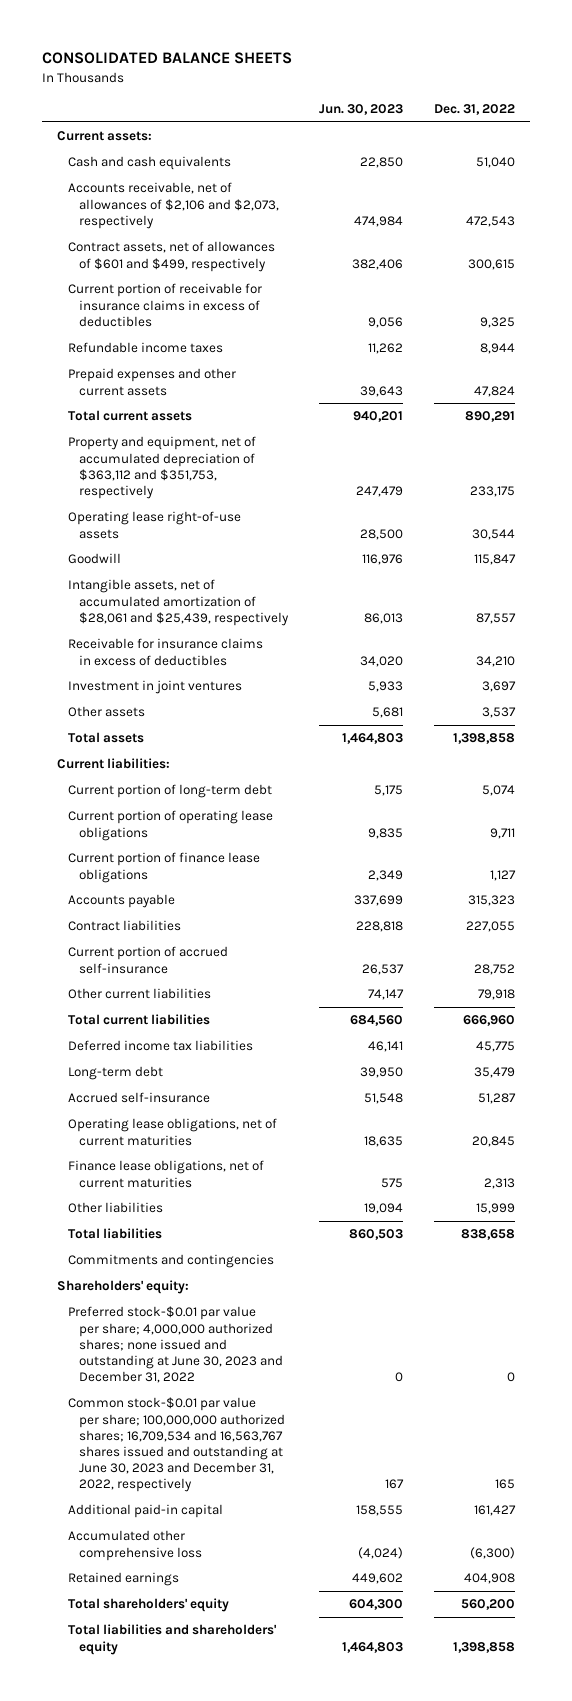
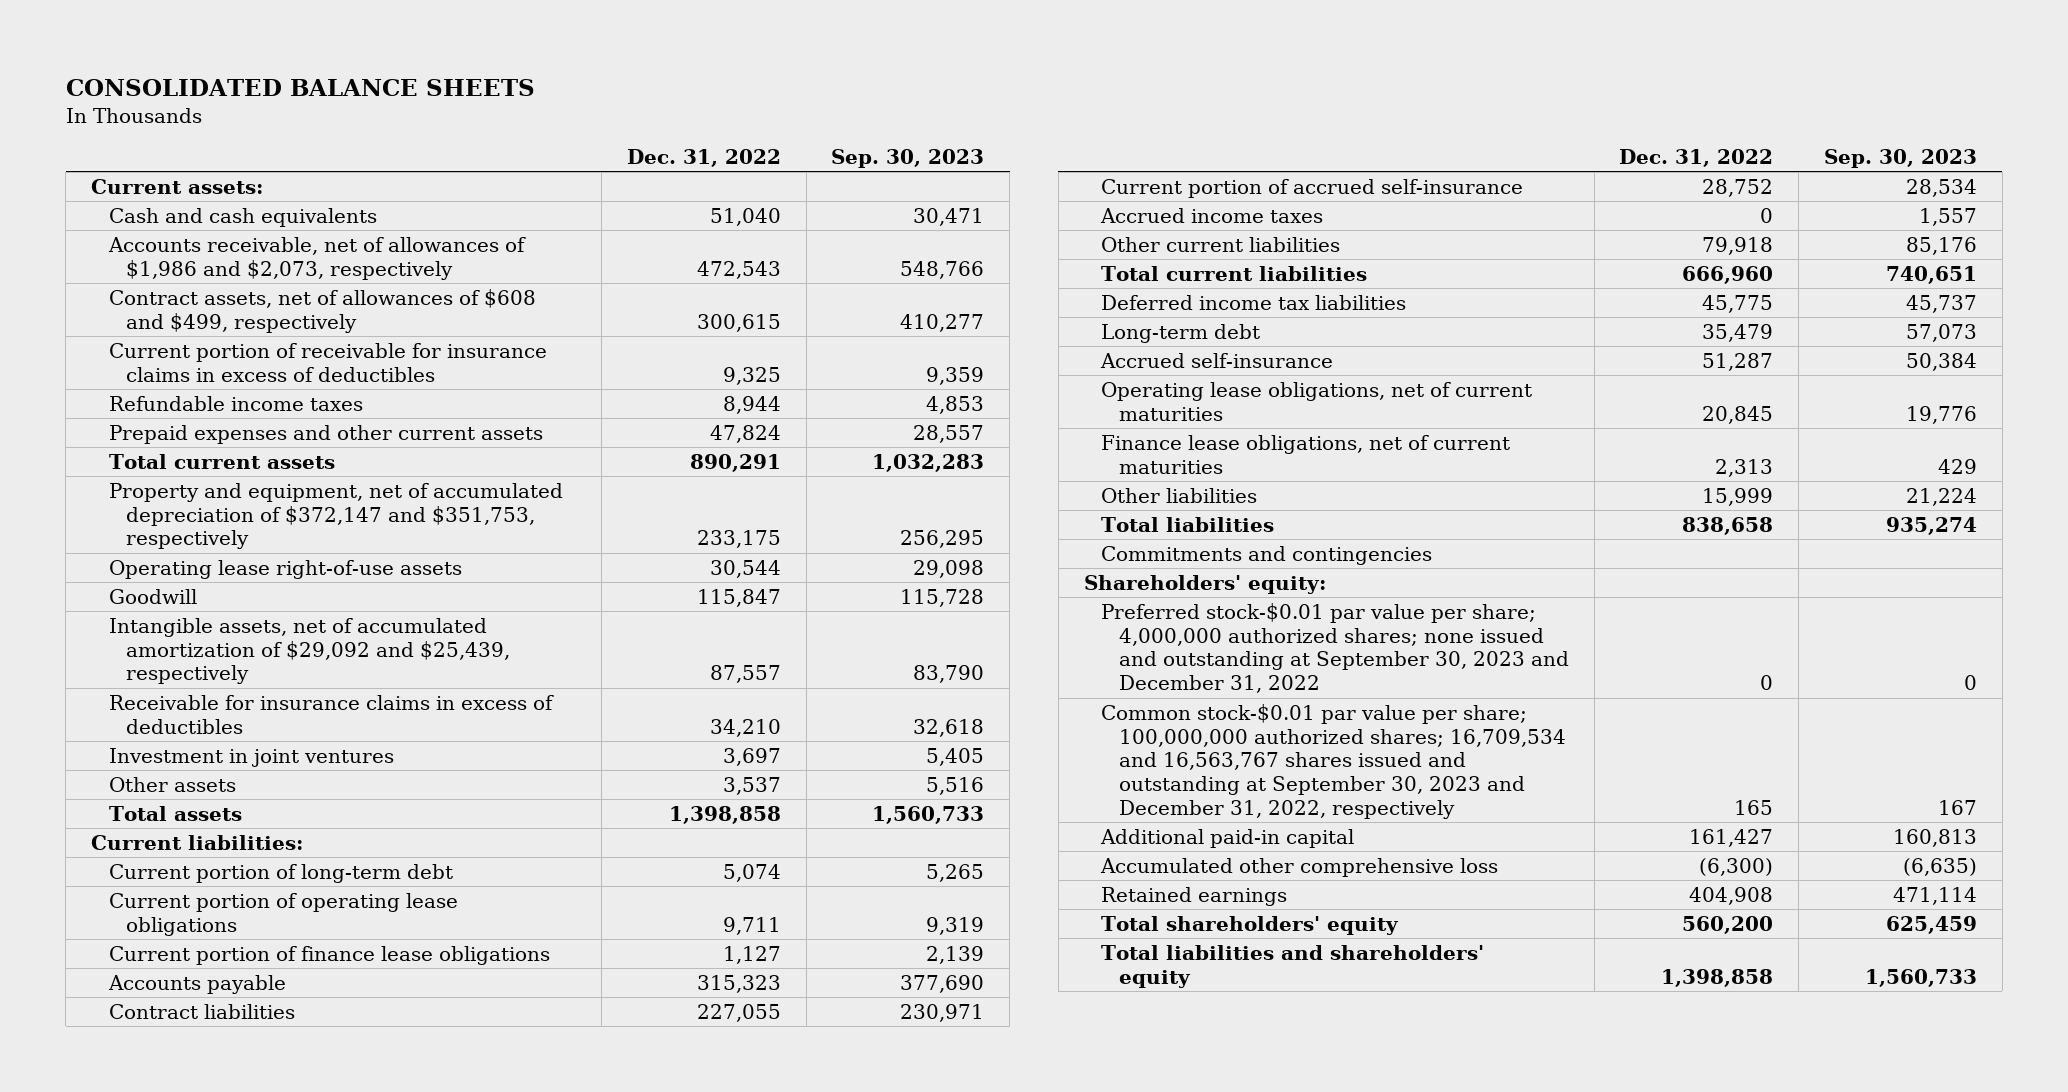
[318,104,403,116] Jun. 30, 2023 -> none
none -> [831,148,985,168] Sep. 30, 2023
[68,182,279,229] Accounts receivable, net of allowances of $2,106 and $2,073, respectively -> [107,236,526,280] Accounts receivable, net of allowances of $1,986 and $2,073, respectively
[68,241,276,272] Contract assets, net of allowances of $601 and $499, respectively -> [108,288,536,333] Contract assets, net of allowances of $608 and $499, respectively
[68,436,257,499] Property and equipment, net of accumulated depreciation of $363,112 and $351,753, respectively -> [108,482,563,550] Property and equipment, net of accumulated depreciation of $372,147 and $351,753, respectively
[68,579,289,626] Intangible assets, net of accumulated amortization of $28,061 and $25,439, respectively -> [108,617,511,685] Intangible assets, net of accumulated amortization of $29,092 and $25,439, respectively
none -> [1100,207,1324,223] Accrued income taxes
[68,1306,283,1383] Preferred stock-$0.01 par value per share; 4,000,000 authorized shares; none issued and outstanding at June 30, 2023 and December 31, 2022 -> [1101,602,1569,694] Preferred stock-$0.01 par value per share; 4,000,000 authorized shares; none issued and outstanding at September 30, 2023 and December 31, 2022
[68,1397,285,1493] Common stock-$0.01 par value per share; 100,000,000 authorized shares; 16,709,534 and 16,563,767 shares issued and outstanding at June 30, 2023 and December 31, 2022, respectively -> [1101,703,1566,820] Common stock-$0.01 par value per share; 100,000,000 authorized shares; 16,709,534 and 16,563,767 shares issued and outstanding at September 30, 2023 and December 31, 2022, respectively

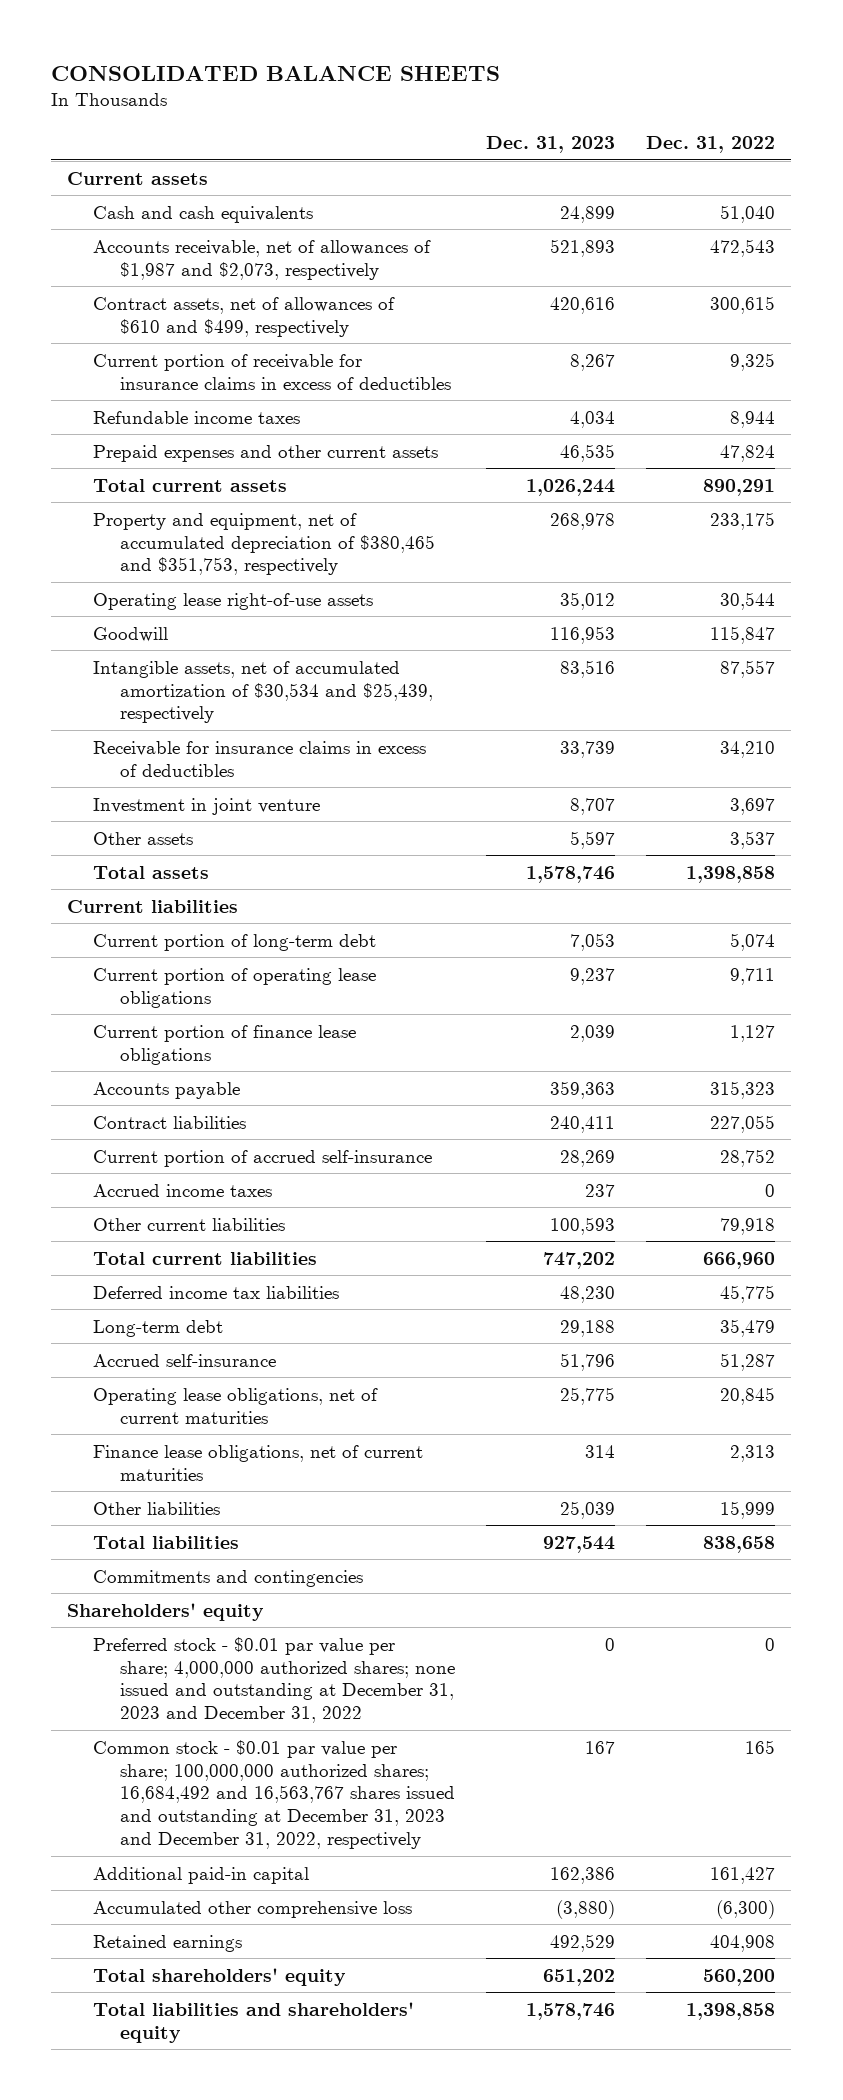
[831,148,985,168] Sep. 30, 2023 -> none
none -> [486,135,616,153] Dec. 31, 2023
[91,178,264,194] Current assets: -> [67,171,209,185] Current assets
[107,236,526,280] Accounts receivable, net of allowances of $1,986 and $2,073, respectively -> [93,239,432,280] Accounts receivable, net of allowances of $1,987 and $2,073, respectively
[108,288,536,333] Contract assets, net of allowances of $608 and $499, respectively -> [93,296,396,337] Contract assets, net of allowances of $610 and $499, respectively
[108,482,563,550] Property and equipment, net of accumulated depreciation of $372,147 and $351,753, respectively -> [93,512,435,576] Property and equipment, net of accumulated depreciation of $380,465 and $351,753, respectively
[108,617,511,685] Intangible assets, net of accumulated amortization of $29,092 and $25,439, respectively -> [93,660,433,724] Intangible assets, net of accumulated amortization of $30,534 and $25,439, respectively
[108,747,394,767] Investment in joint ventures -> [93,797,321,815] Investment in joint venture
[91,834,304,850] Current liabilities: -> [67,899,239,913] Current liabilities
[1083,574,1326,594] Shareholders' equity: -> [67,1602,265,1621] Shareholders' equity
[1101,602,1569,694] Preferred stock-$0.01 par value per share; 4,000,000 authorized shares; none issued and outstanding at September 30, 2023 and December 31, 2022 -> [93,1636,455,1724] Preferred stock - $0.01 par value per share; 4,000,000 authorized shares; none issued and outstanding at December 31, 2023 and December 31, 2022
[1101,703,1566,820] Common stock-$0.01 par value per share; 100,000,000 authorized shares; 16,709,534 and 16,563,767 shares issued and outstanding at September 30, 2023 and December 31, 2022, respectively -> [93,1739,455,1849] Common stock - $0.01 par value per share; 100,000,000 authorized shares; 16,684,492 and 16,563,767 shares issued and outstanding at December 31, 2023 and December 31, 2022, respectively

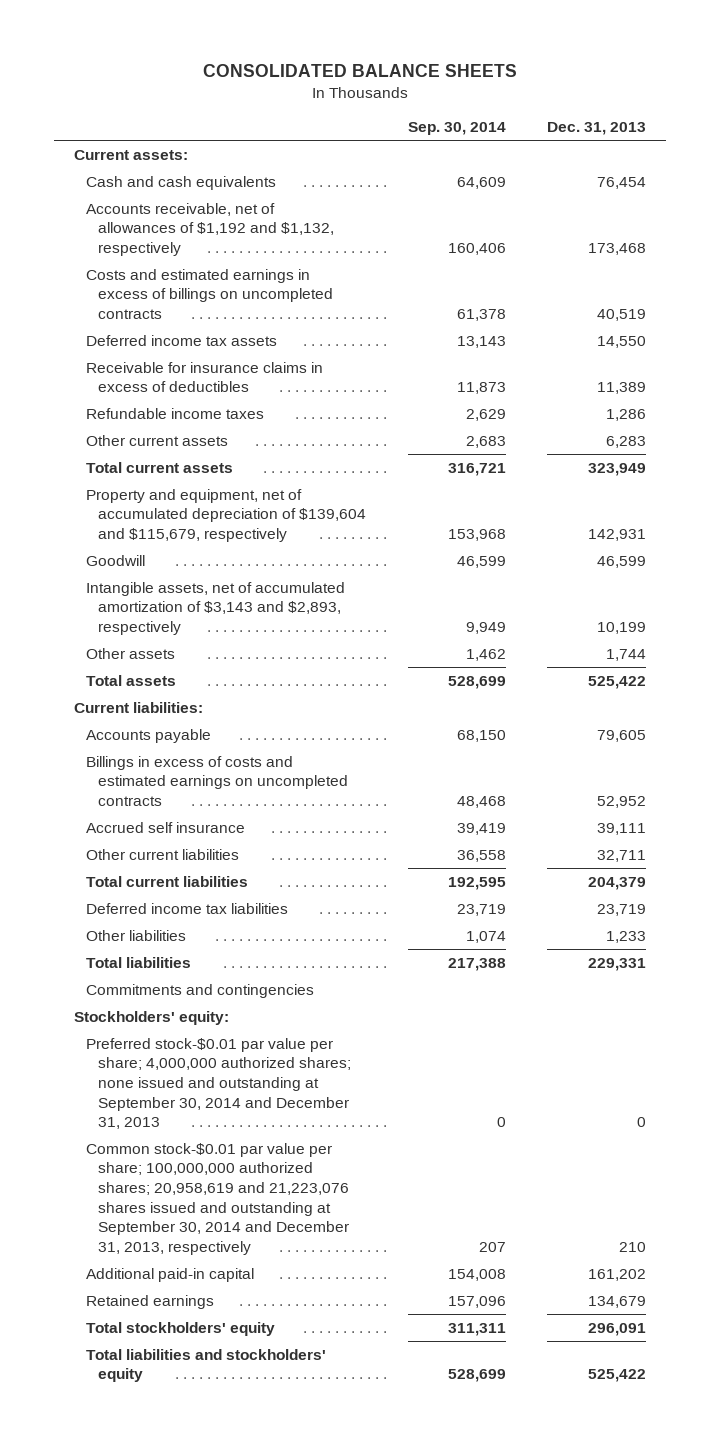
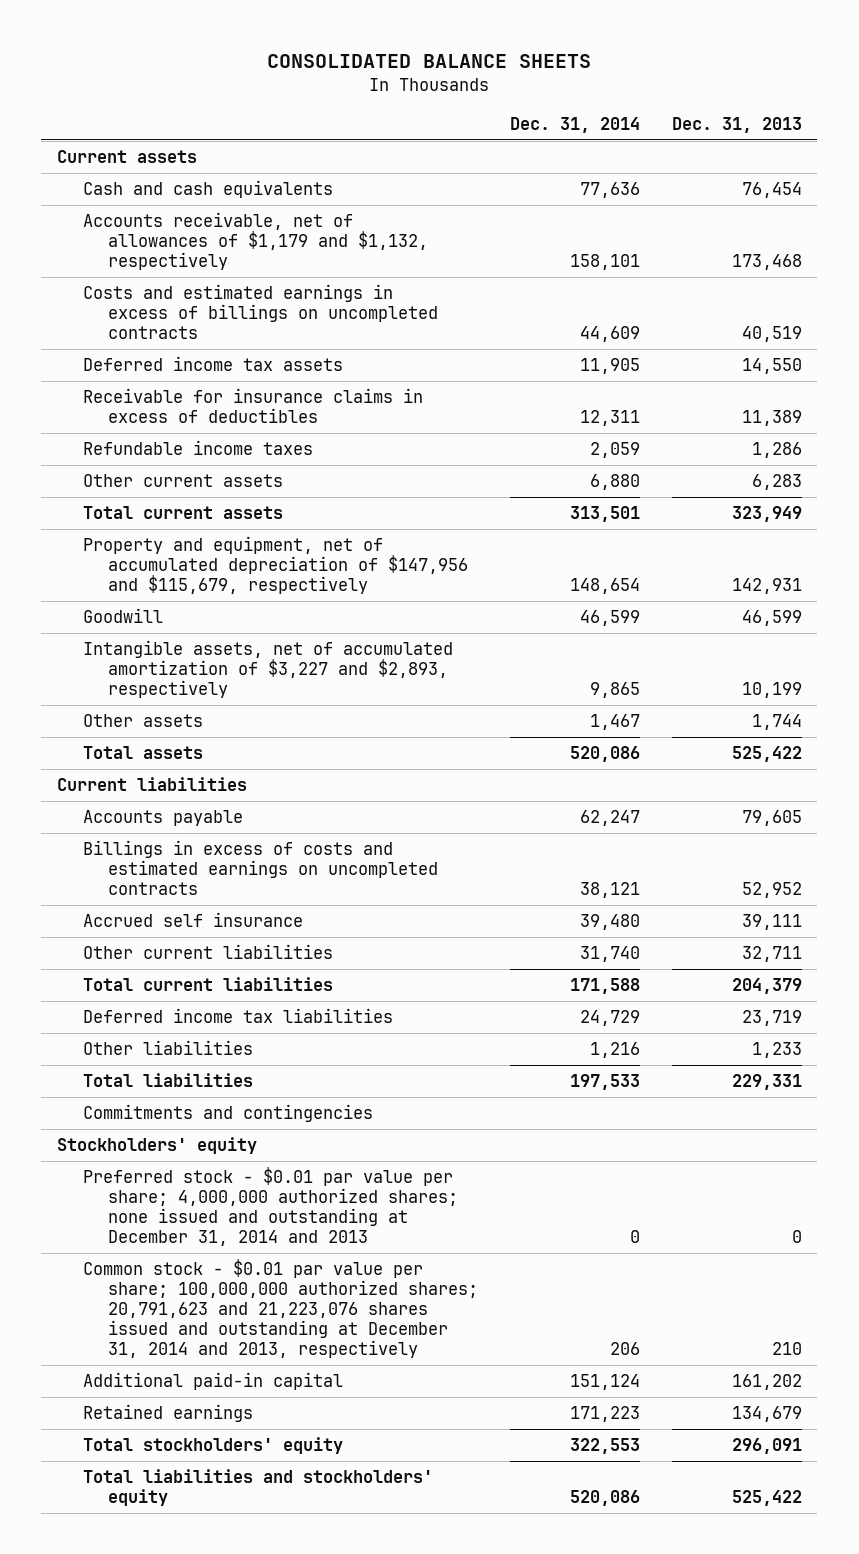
[407,122,506,136] Sep. 30, 2014 -> none
none -> [509,117,640,134] Dec. 31, 2014
[74,149,189,160] Current assets: -> [57,150,198,164] Current assets
[86,202,335,257] Accounts receivable, net of allowances of $1,192 and $1,132, respectively -> [82,212,429,271] Accounts receivable, net of allowances of $1,179 and $1,132, respectively
[86,488,367,543] Property and equipment, net of accumulated depreciation of $139,604 and $115,679, respectively -> [82,536,469,595] Property and equipment, net of accumulated depreciation of $147,956 and $115,679, respectively
[86,581,346,636] Intangible assets, net of accumulated amortization of $3,143 and $2,893, respectively -> [82,640,453,699] Intangible assets, net of accumulated amortization of $3,227 and $2,893, respectively
[74,701,204,713] Current liabilities: -> [57,777,248,792] Current liabilities
[74,1010,230,1025] Stockholders' equity: -> [57,1137,258,1155] Stockholders' equity
[86,1037,352,1130] Preferred stock-$0.01 par value per share; 4,000,000 authorized shares; none issued and outstanding at September 30, 2014 and December 31, 2013 -> [82,1167,459,1247] Preferred stock - $0.01 par value per share; 4,000,000 authorized shares; none issued and outstanding at December 31, 2014 and 2013
[86,1142,350,1256] Common stock-$0.01 par value per share; 100,000,000 authorized shares; 20,958,619 and 21,223,076 shares issued and outstanding at September 30, 2014 and December 31, 2013, respectively -> [82,1259,479,1359] Common stock - $0.01 par value per share; 100,000,000 authorized shares; 20,791,623 and 21,223,076 shares issued and outstanding at December 31, 2014 and 2013, respectively

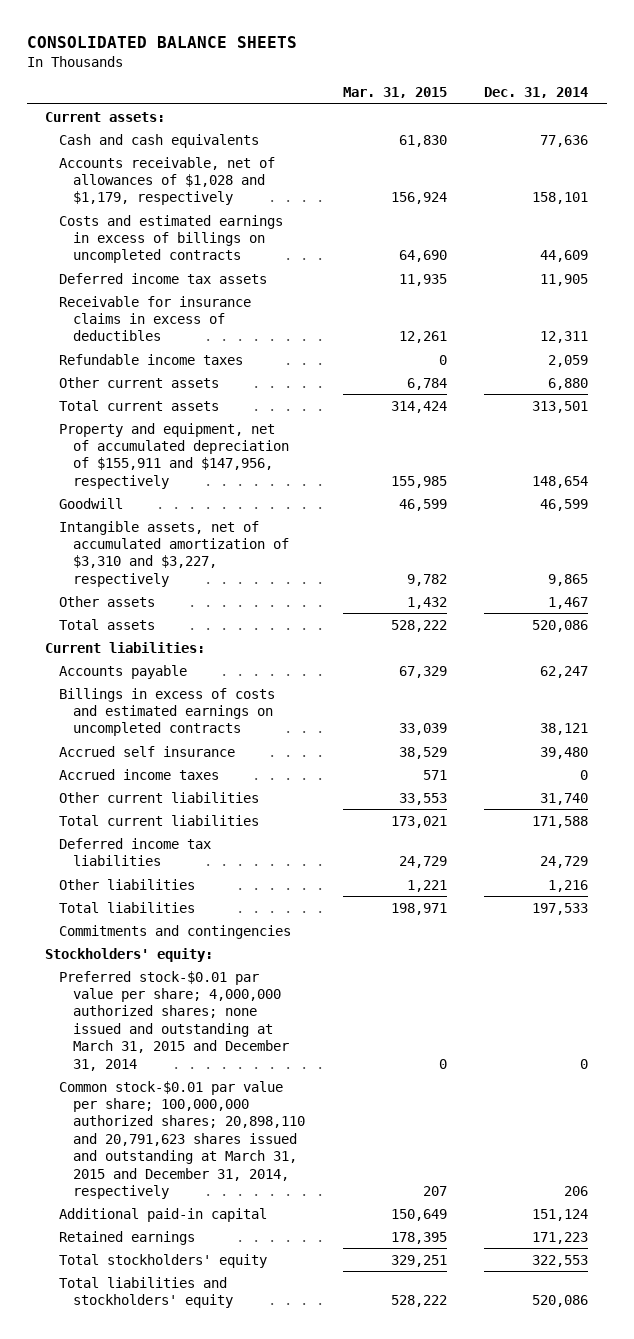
[671,117,802,134] Dec. 31, 2013 -> none
none -> [342,87,447,99] Mar. 31, 2015
[57,150,198,164] Current assets -> [45,111,166,122] Current assets:
[82,212,429,271] Accounts receivable, net of allowances of $1,179 and $1,132, respectively -> [59,156,276,206] Accounts receivable, net of allowances of $1,028 and $1,179, respectively
[82,536,469,595] Property and equipment, net of accumulated depreciation of $147,956 and $115,679, respectively -> [59,422,290,489] Property and equipment, net of accumulated depreciation of $155,911 and $147,956, respectively
[82,640,453,699] Intangible assets, net of accumulated amortization of $3,227 and $2,893, respectively -> [59,520,290,587] Intangible assets, net of accumulated amortization of $3,310 and $3,227, respectively
[57,777,248,792] Current liabilities -> [45,641,206,653] Current liabilities:
none -> [59,768,220,780] Accrued income taxes
[57,1137,258,1155] Stockholders' equity -> [45,947,214,962] Stockholders' equity:
[82,1167,459,1247] Preferred stock - $0.01 par value per share; 4,000,000 authorized shares; none issued and outstanding at December 31, 2014 and 2013 -> [59,970,290,1071] Preferred stock-$0.01 par value per share; 4,000,000 authorized shares; none issued and outstanding at March 31, 2015 and December 31, 2014
[82,1259,479,1359] Common stock - $0.01 par value per share; 100,000,000 authorized shares; 20,791,623 and 21,223,076 shares issued and outstanding at December 31, 2014 and 2013, respectively -> [59,1080,306,1199] Common stock-$0.01 par value per share; 100,000,000 authorized shares; 20,898,110 and 20,791,623 shares issued and outstanding at March 31, 2015 and December 31, 2014, respectively

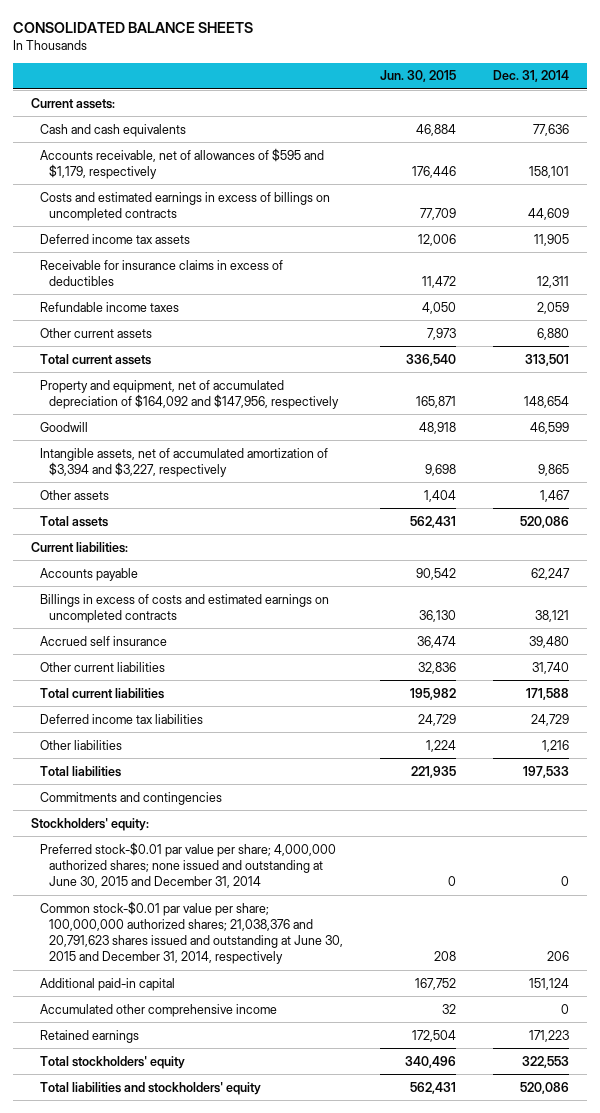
[342,87,447,99] Mar. 31, 2015 -> none
none -> [380,70,457,83] Jun. 30, 2015
[59,156,276,206] Accounts receivable, net of allowances of $1,028 and $1,179, respectively -> [40,147,325,179] Accounts receivable, net of allowances of $595 and $1,179, respectively
[59,422,290,489] Property and equipment, net of accumulated depreciation of $155,911 and $147,956, respectively -> [40,379,340,409] Property and equipment, net of accumulated depreciation of $164,092 and $147,956, respectively
[59,520,290,587] Intangible assets, net of accumulated amortization of $3,310 and $3,227, respectively -> [40,447,329,477] Intangible assets, net of accumulated amortization of $3,394 and $3,227, respectively
[59,768,220,780] Accrued income taxes -> none
[59,970,290,1071] Preferred stock-$0.01 par value per share; 4,000,000 authorized shares; none issued and outstanding at March 31, 2015 and December 31, 2014 -> [40,841,337,889] Preferred stock-$0.01 par value per share; 4,000,000 authorized shares; none issued and outstanding at June 30, 2015 and December 31, 2014
[59,1080,306,1199] Common stock-$0.01 par value per share; 100,000,000 authorized shares; 20,898,110 and 20,791,623 shares issued and outstanding at March 31, 2015 and December 31, 2014, respectively -> [40,900,344,965] Common stock-$0.01 par value per share; 100,000,000 authorized shares; 21,038,376 and 20,791,623 shares issued and outstanding at June 30, 2015 and December 31, 2014, respectively
none -> [40,1003,278,1017] Accumulated other comprehensive income

